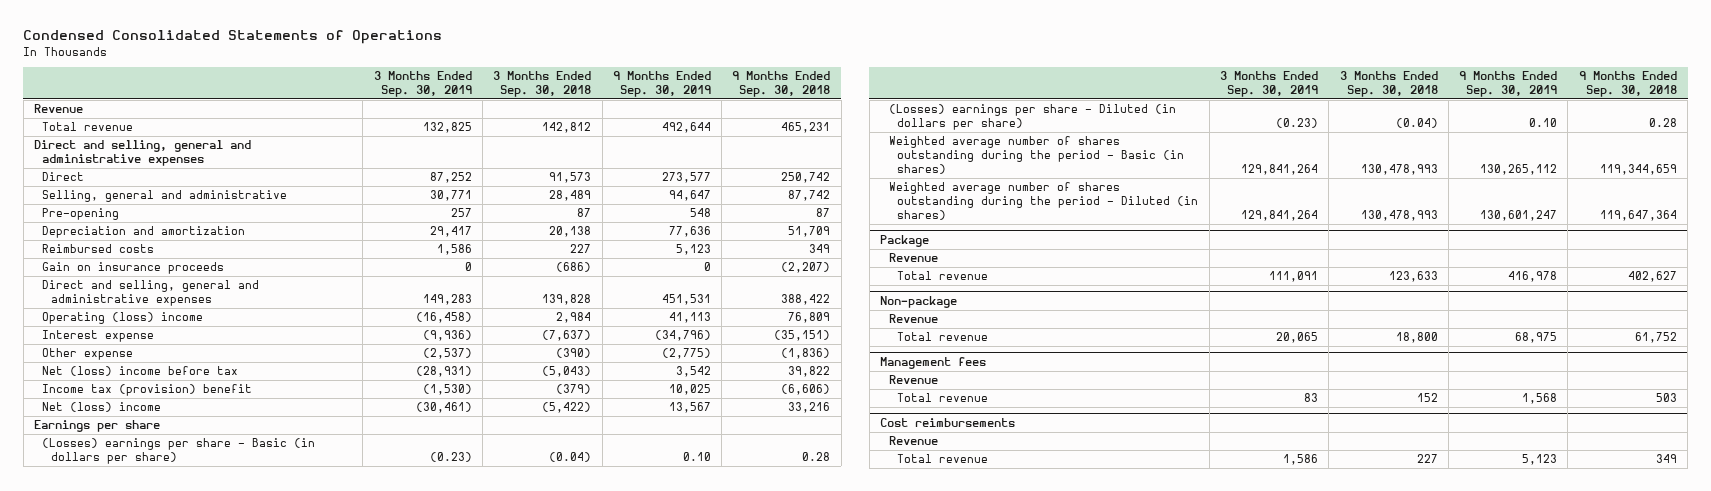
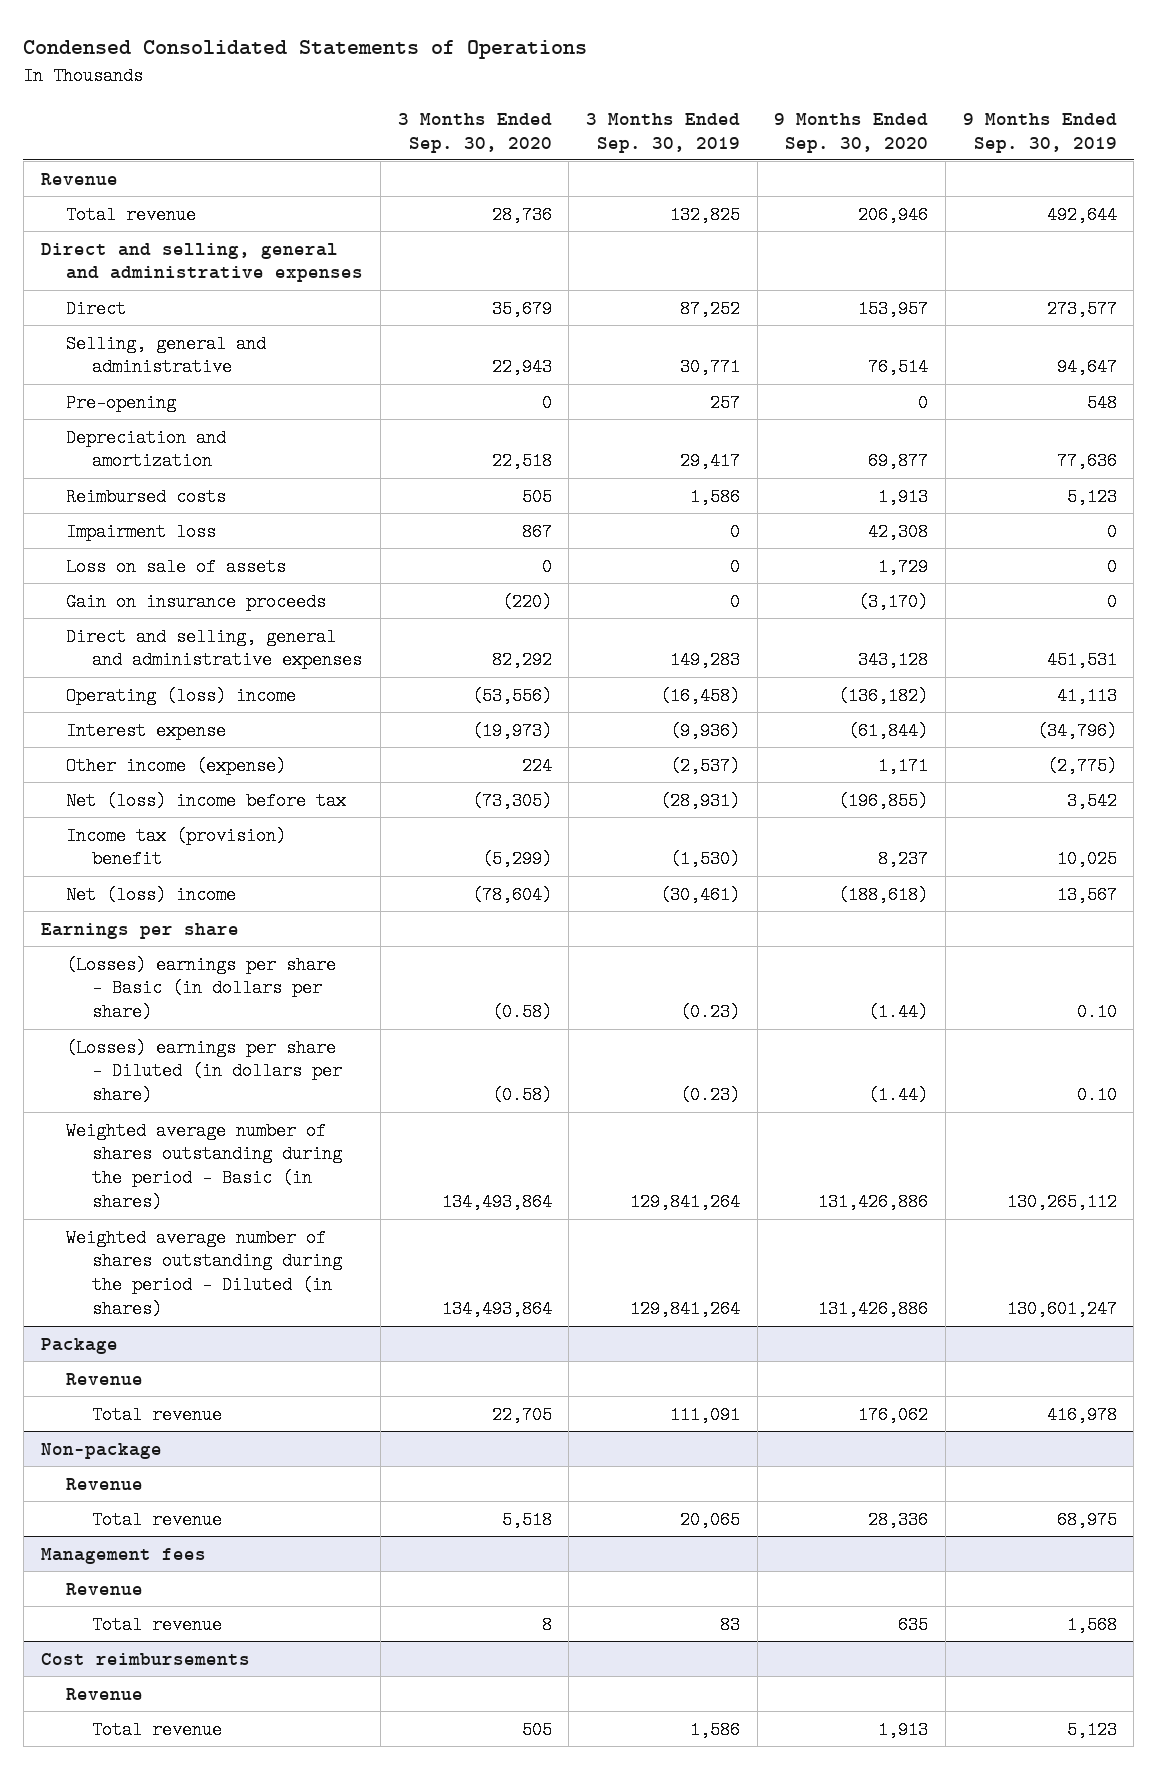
[493,71,592,97] 3 Months Ended Sep. 30, 2018 -> none
[732,71,831,97] 9 Months Ended Sep. 30, 2018 -> none
none -> [397,112,552,153] 3 Months Ended Sep. 30, 2020
none -> [774,112,929,153] 9 Months Ended Sep. 30, 2020
none -> [66,522,217,541] Impairment loss
none -> [66,557,287,576] Loss on sale of assets
[42,348,134,361] Other expense -> [66,756,287,775] Other income (expense)

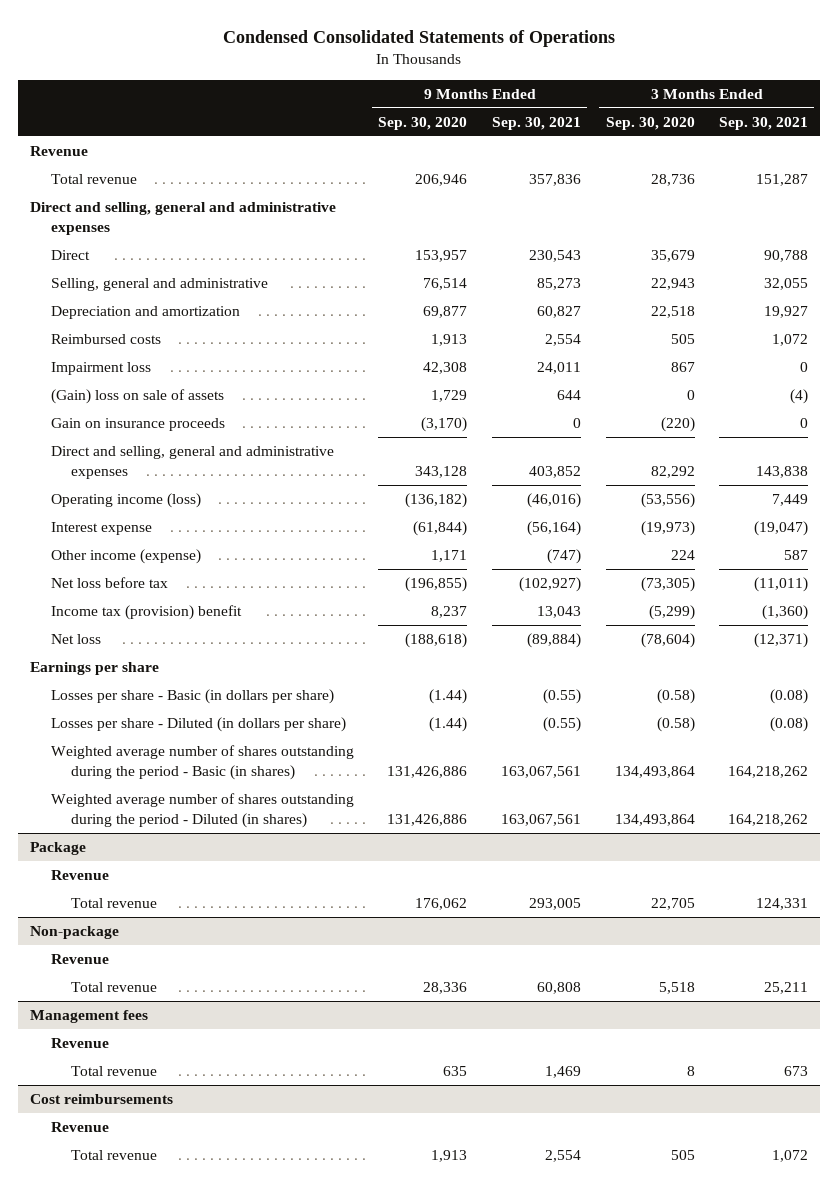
[585,112,740,153] 3 Months Ended Sep. 30, 2019 -> none
[962,112,1117,153] 9 Months Ended Sep. 30, 2019 -> none
none -> [492,116,582,130] Sep. 30, 2021
none -> [719,116,809,130] Sep. 30, 2021
[66,393,177,412] Pre-opening -> none
[66,557,287,576] Loss on sale of assets -> [50,389,224,405] (Gain) loss on sale of assets
[66,686,297,705] Operating (loss) income -> [50,493,201,509] Operating income (loss)
[66,791,347,810] Net (loss) income before tax -> [50,577,168,589] Net loss before tax
[66,885,237,904] Net (loss) income -> [50,634,101,645] Net loss
[66,955,337,1022] (Losses) earnings per share - Basic (in dollars per share) -> [50,689,334,705] Losses per share - Basic (in dollars per share)
[66,1038,343,1105] (Losses) earnings per share - Diluted (in dollars per share) -> [50,717,346,733] Losses per share - Diluted (in dollars per share)

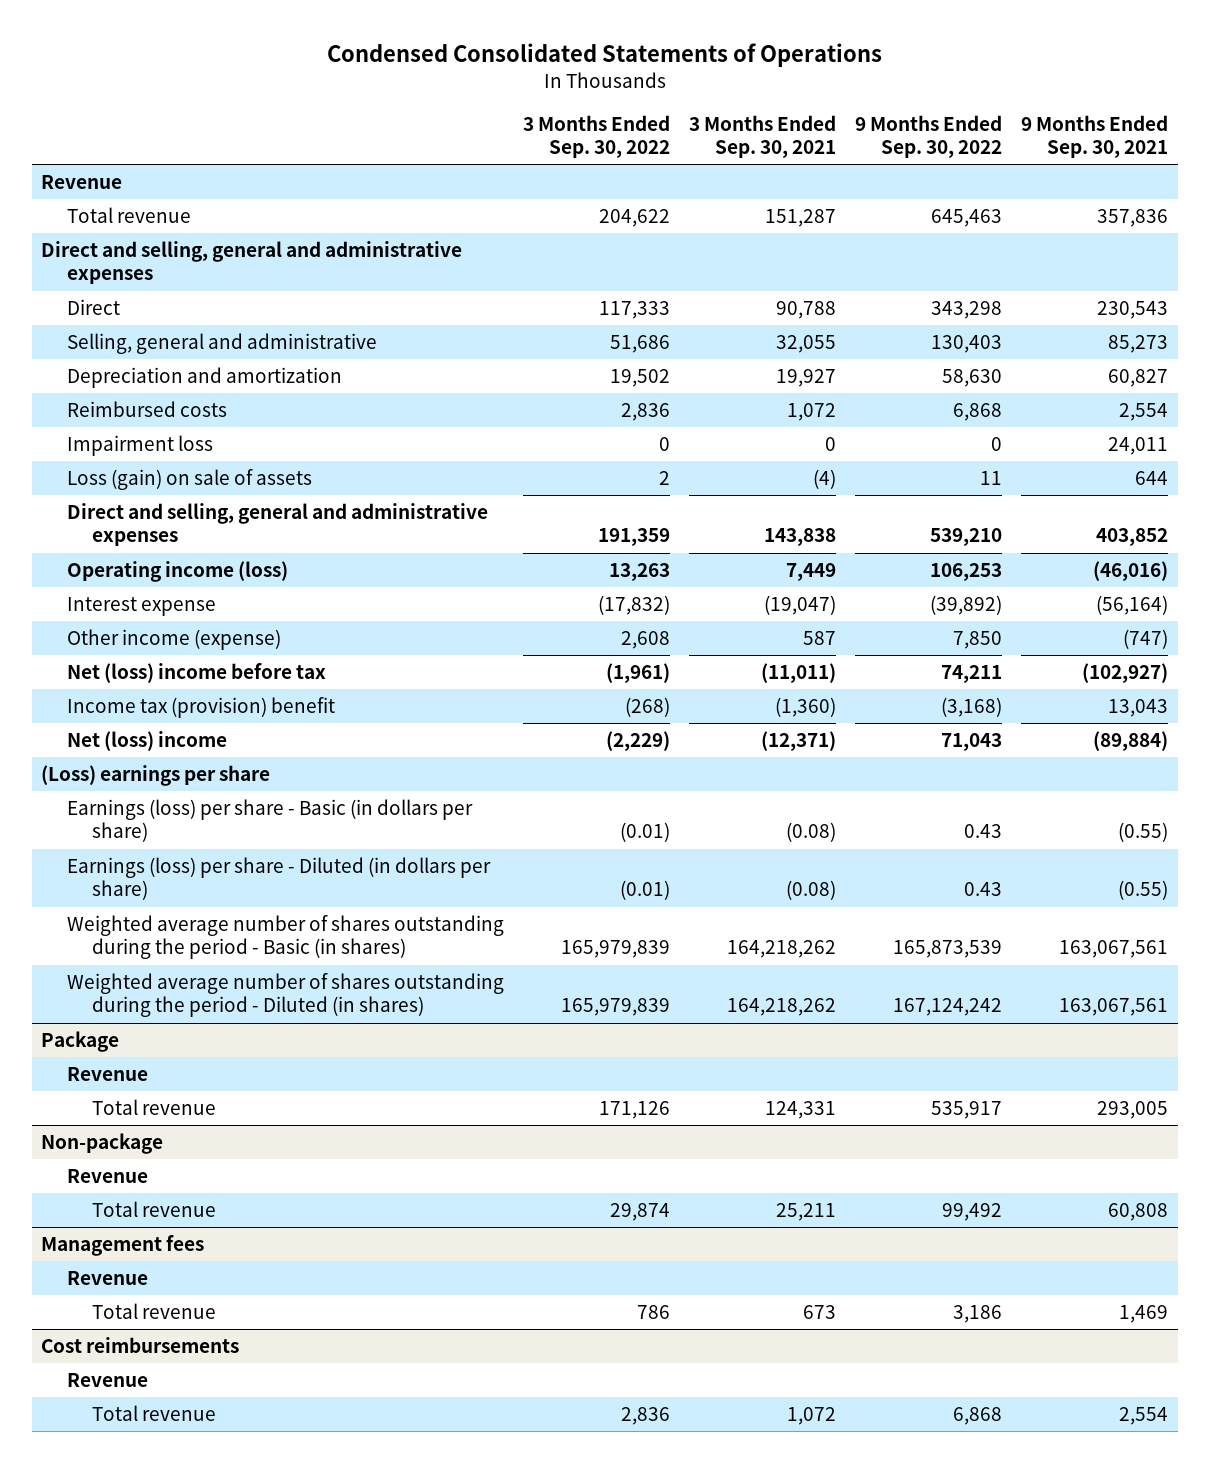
[378,116,468,130] Sep. 30, 2020 -> none
[605,116,695,130] Sep. 30, 2020 -> none
none -> [522,114,670,159] 3 Months Ended Sep. 30, 2022
none -> [855,114,1003,159] 9 Months Ended Sep. 30, 2022
[50,418,225,432] Gain on insurance proceeds -> none
[50,389,224,405] (Gain) loss on sale of assets -> [66,469,312,491] Loss (gain) on sale of assets
[50,577,168,589] Net loss before tax -> [66,663,326,684] Net (loss) income before tax
[50,634,101,645] Net loss -> [66,731,227,752] Net (loss) income
[30,662,160,676] Earnings per share -> [41,765,271,787] (Loss) earnings per share
[50,689,334,705] Losses per share - Basic (in dollars per share) -> [66,799,473,843] Earnings (loss) per share - Basic (in dollars per share)
[50,717,346,733] Losses per share - Diluted (in dollars per share) -> [66,857,491,901] Earnings (loss) per share - Diluted (in dollars per share)

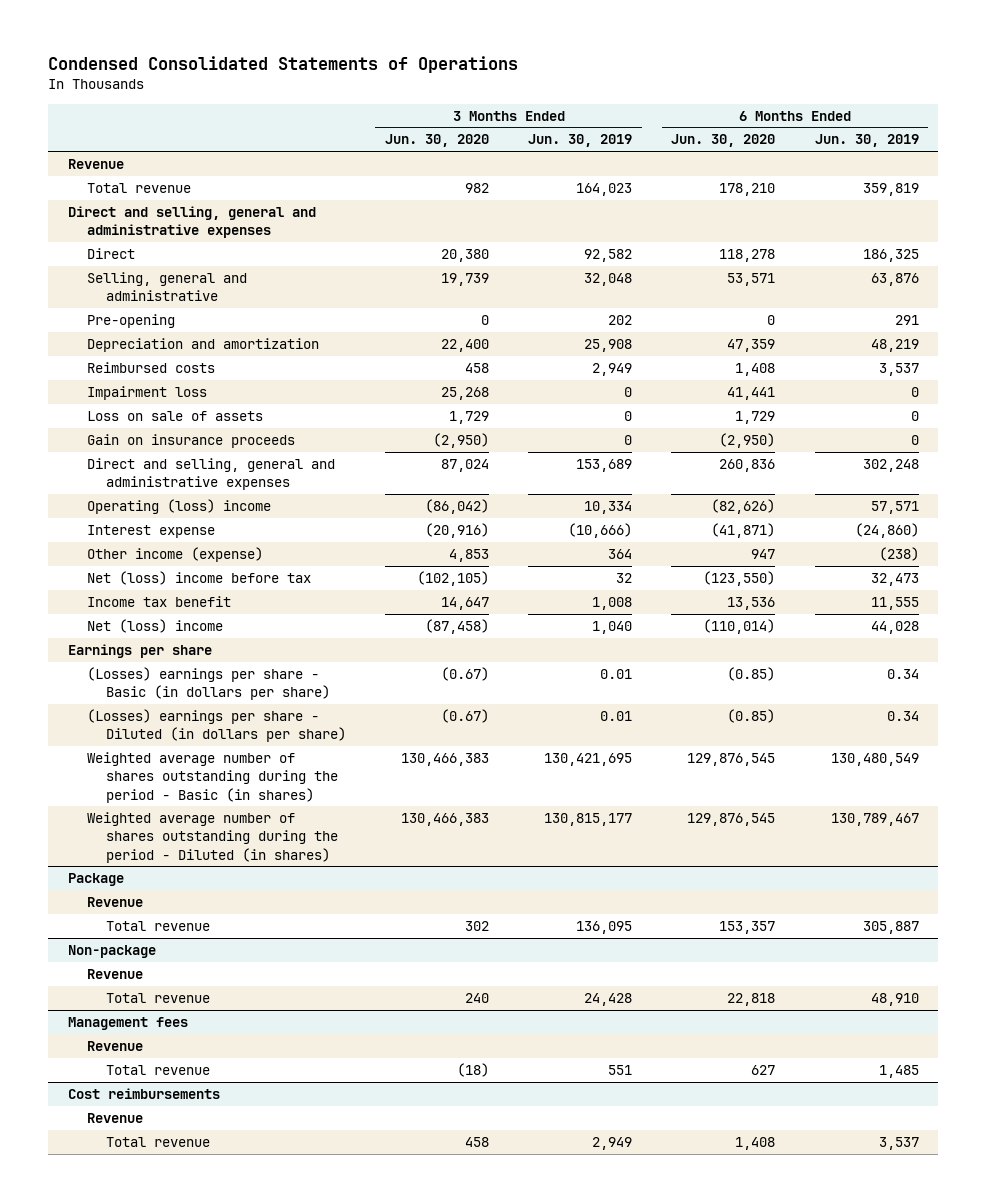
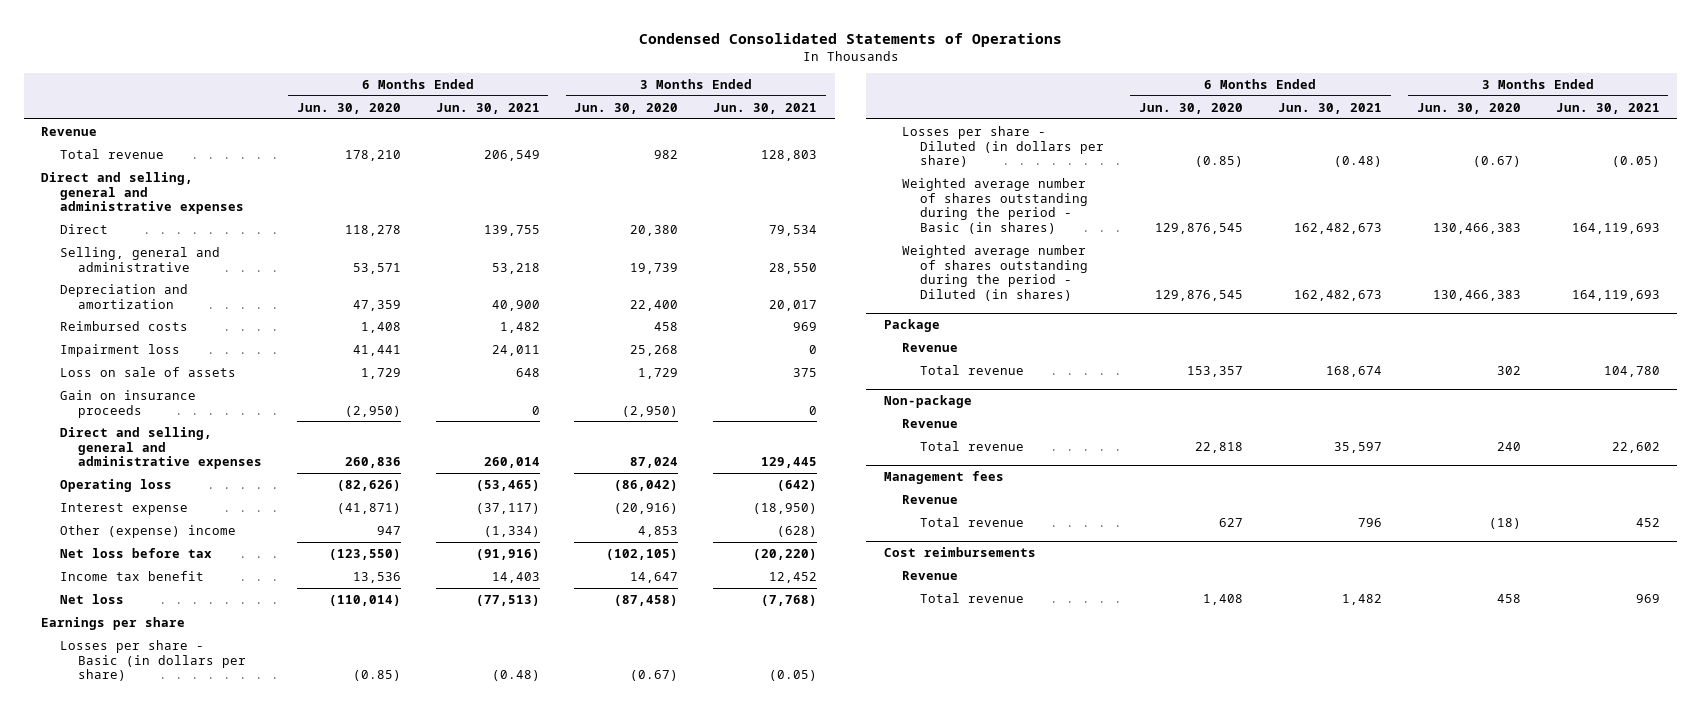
[528,134,633,148] Jun. 30, 2019 -> none
[814,134,919,148] Jun. 30, 2019 -> none
none -> [435,102,540,114] Jun. 30, 2021
none -> [713,102,818,114] Jun. 30, 2021
[86,314,175,329] Pre-opening -> none
[86,499,271,515] Operating (loss) income -> [59,478,172,492] Operating loss
[86,547,263,563] Other income (expense) -> [59,524,236,538] Other (expense) income
[86,571,311,586] Net (loss) income before tax -> [59,547,212,558] Net loss before tax
[86,619,223,634] Net (loss) income -> [59,593,124,604] Net loss
[86,667,330,701] (Losses) earnings per share - Basic (in dollars per share) -> [59,639,246,682] Losses per share - Basic (in dollars per share)
[86,709,346,743] (Losses) earnings per share - Diluted (in dollars per share) -> [901,125,1105,168] Losses per share - Diluted (in dollars per share)

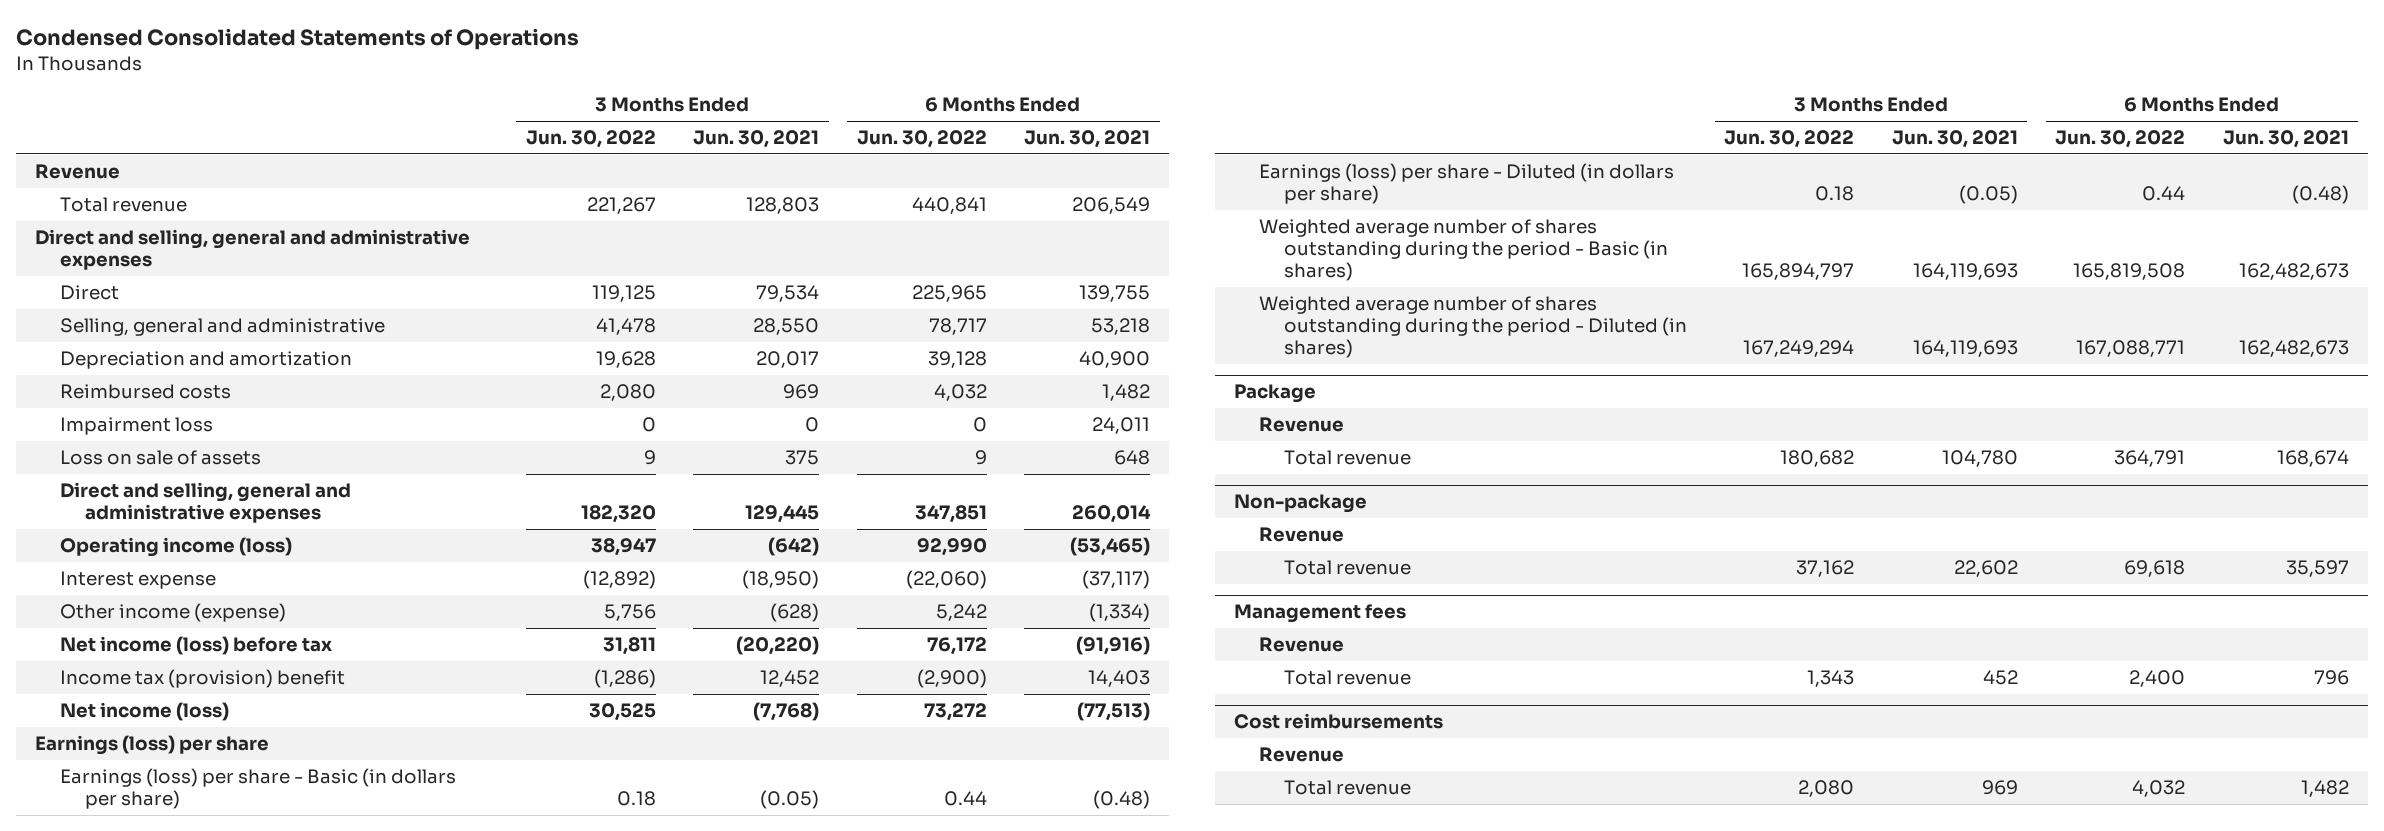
[296,102,401,114] Jun. 30, 2020 -> none
[574,102,679,114] Jun. 30, 2020 -> none
none -> [525,130,656,149] Jun. 30, 2022
none -> [856,130,987,149] Jun. 30, 2022
[59,389,196,418] Gain on insurance proceeds -> none
[59,478,172,492] Operating loss -> [60,537,293,558] Operating income (loss)
[59,524,236,538] Other (expense) income -> [60,603,287,623] Other income (expense)
[59,547,212,558] Net loss before tax -> [60,636,333,656] Net income (loss) before tax
[59,570,204,581] Income tax benefit -> [60,669,346,689] Income tax (provision) benefit
[59,593,124,604] Net loss -> [60,702,230,722] Net income (loss)
[41,616,186,630] Earnings per share -> [34,735,269,756] Earnings (loss) per share
[59,639,246,682] Losses per share - Basic (in dollars per share) -> [60,768,457,810] Earnings (loss) per share - Basic (in dollars per share)
[901,125,1105,168] Losses per share - Diluted (in dollars per share) -> [1258,163,1674,205] Earnings (loss) per share - Diluted (in dollars per share)

